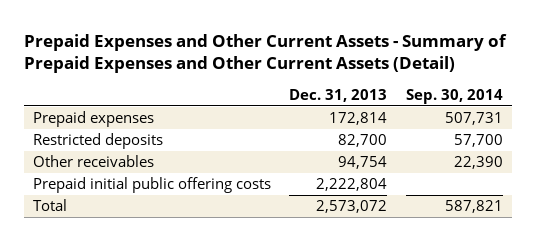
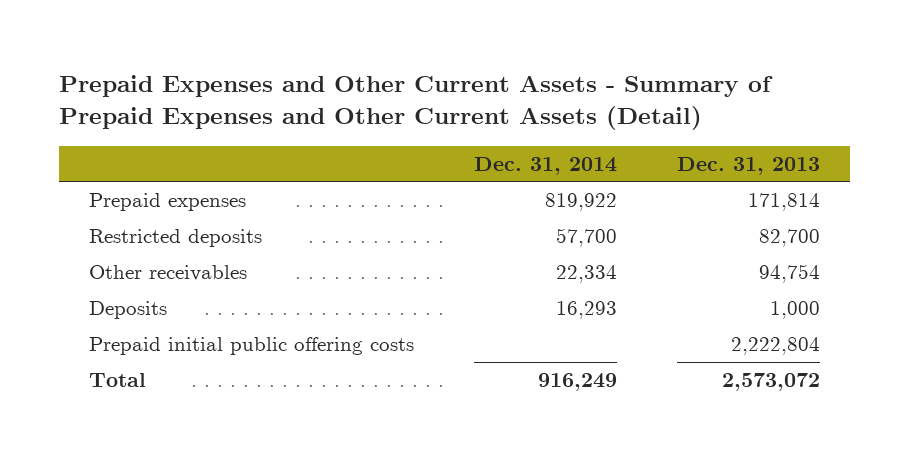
[405,89,503,105] Sep. 30, 2014 -> none
none -> [473,156,617,175] Dec. 31, 2014
[329,112,388,126] 172,814 -> [747,193,820,212] 171,814
none -> [89,301,168,320] Deposits

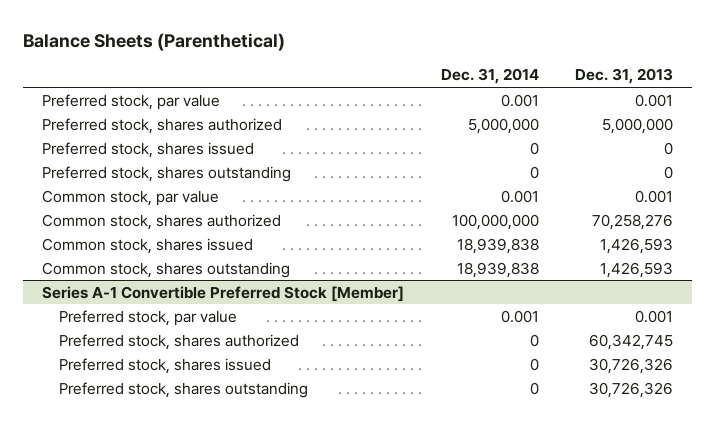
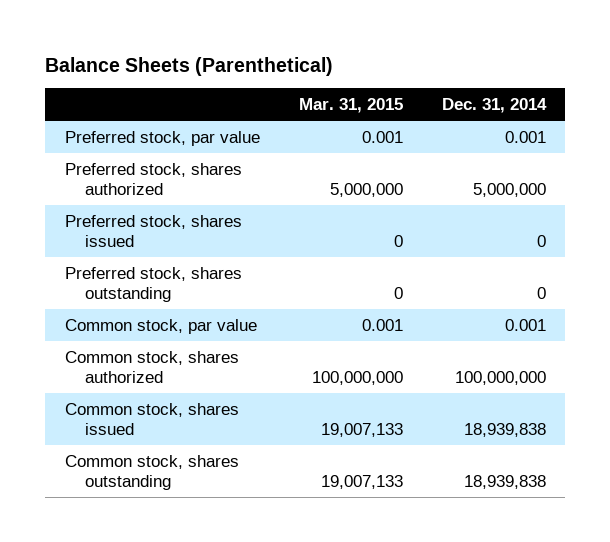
[575,68,674,85] Dec. 31, 2013 -> none
none -> [298,98,403,114] Mar. 31, 2015
[41,285,404,302] Series A-1 Convertible Preferred Stock [Member] -> none
[59,309,238,326] Preferred stock, par value -> none
[59,333,300,350] Preferred stock, shares authorized -> none
[59,357,272,374] Preferred stock, shares issued -> none
[59,381,309,398] Preferred stock, shares outstanding -> none

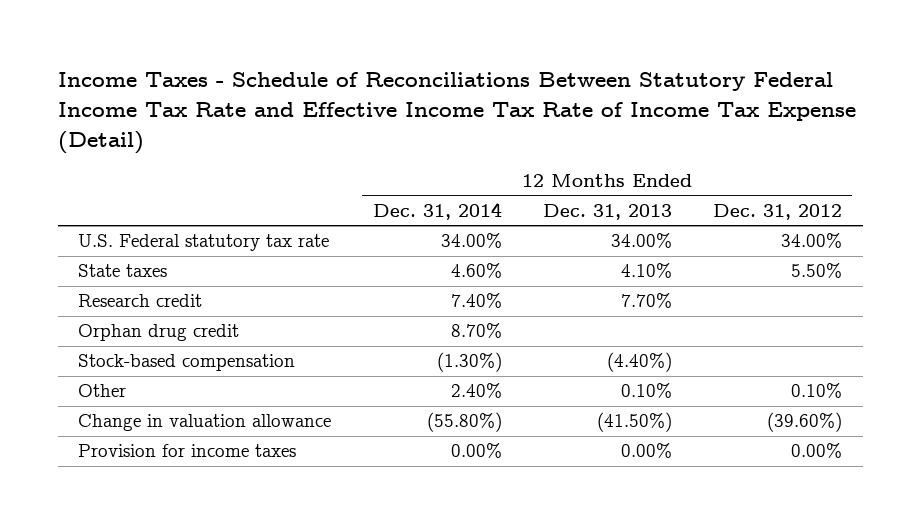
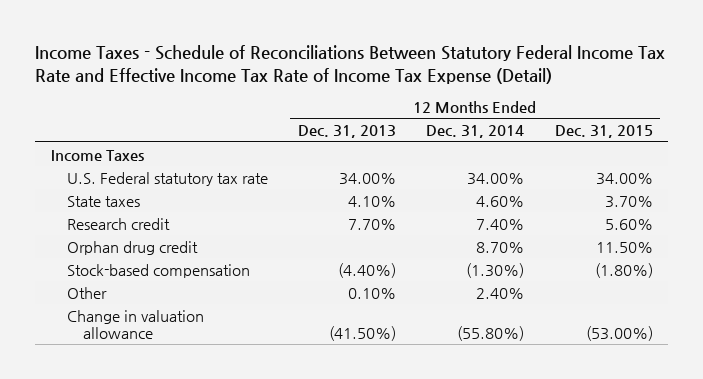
[713,203,843,220] Dec. 31, 2012 -> none
none -> [554,125,653,139] Dec. 31, 2015
none -> [50,149,144,161] Income Taxes
[78,444,297,458] Provision for income taxes -> none

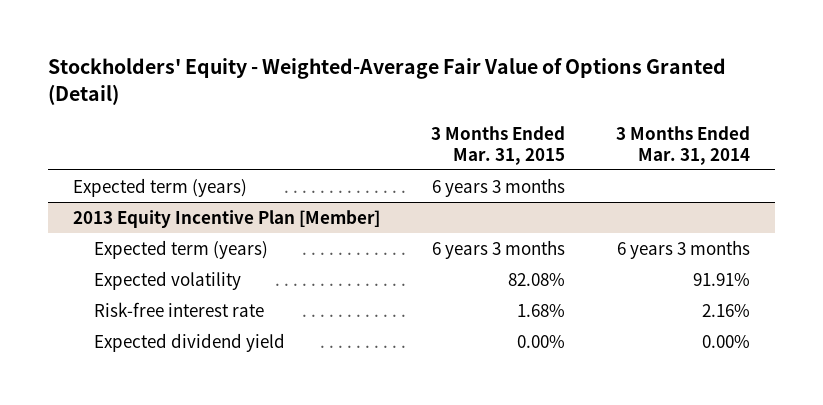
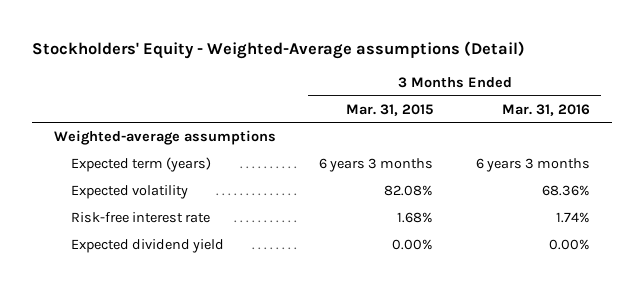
[47,58,726,105] Stockholders' Equity - Weighted-Average Fair Value of Options Granted (Detail) -> [31,41,525,60] Stockholders' Equity - Weighted-Average assumptions (Detail)
[615,125,750,165] 3 Months Ended Mar. 31, 2014 -> none
none -> [502,103,591,116] Mar. 31, 2016
[73,177,248,197] Expected term (years) -> none
[73,209,381,228] 2013 Equity Incentive Plan [Member] -> none
none -> [53,129,276,145] Weighted-average assumptions

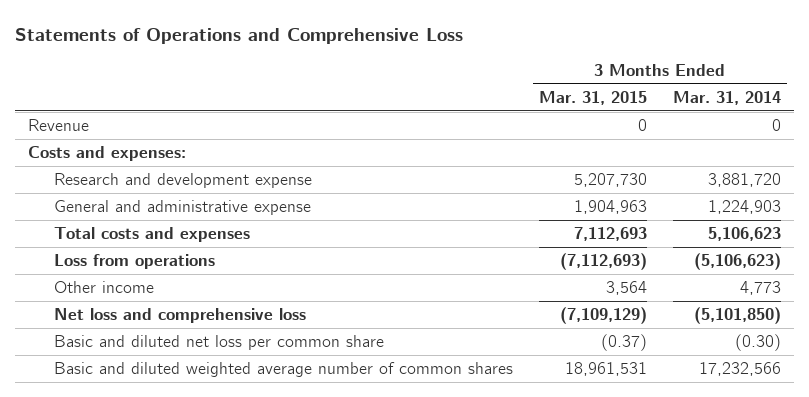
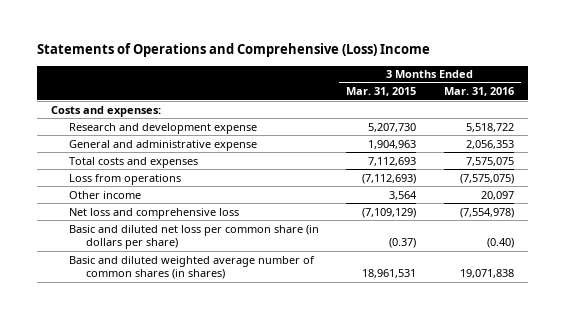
[15,27,464,44] Statements of Operations and Comprehensive Loss -> [37,43,431,58] Statements of Operations and Comprehensive (Loss) Income
[672,90,781,105] Mar. 31, 2014 -> none
none -> [444,87,515,97] Mar. 31, 2016
[28,119,90,132] Revenue -> none
[54,335,385,351] Basic and diluted net loss per common share -> [68,224,319,250] Basic and diluted net loss per common share (in dollars per share)
[54,362,514,378] Basic and diluted weighted average number of common shares -> [68,255,315,280] Basic and diluted weighted average number of common shares (in shares)

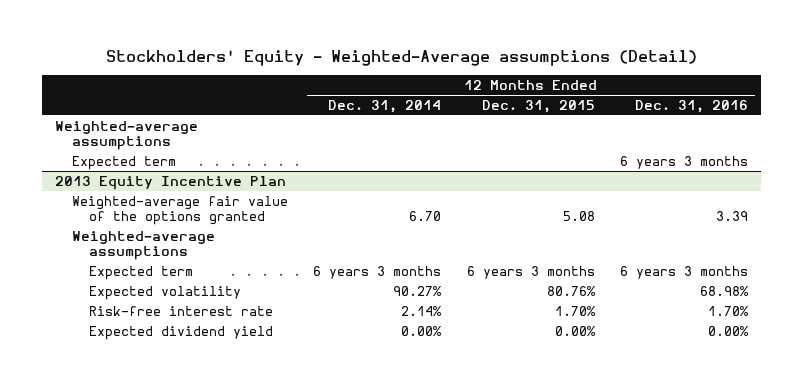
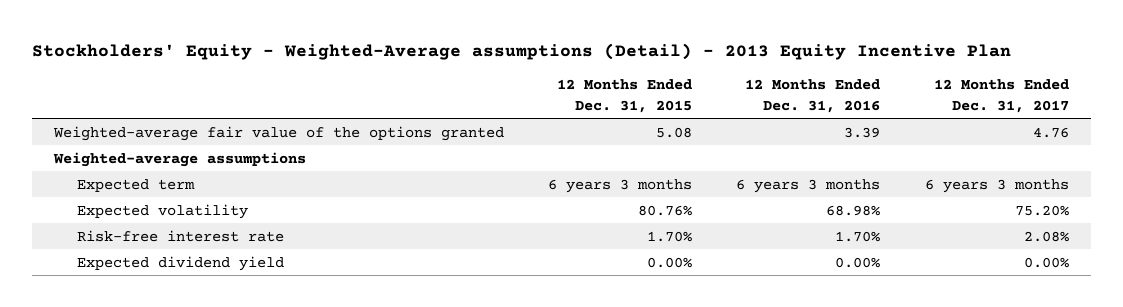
[105,50,697,67] Stockholders' Equity - Weighted-Average assumptions (Detail) -> [32,43,1012,61] Stockholders' Equity - Weighted-Average assumptions (Detail) - 2013 Equity Incentive Plan
[328,99,442,113] Dec. 31, 2014 -> none
none -> [933,79,1069,113] 12 Months Ended Dec. 31, 2017
[54,120,198,150] Weighted-average assumptions -> none
[72,155,177,170] Expected term -> none
[54,175,286,190] 2013 Equity Incentive Plan -> none

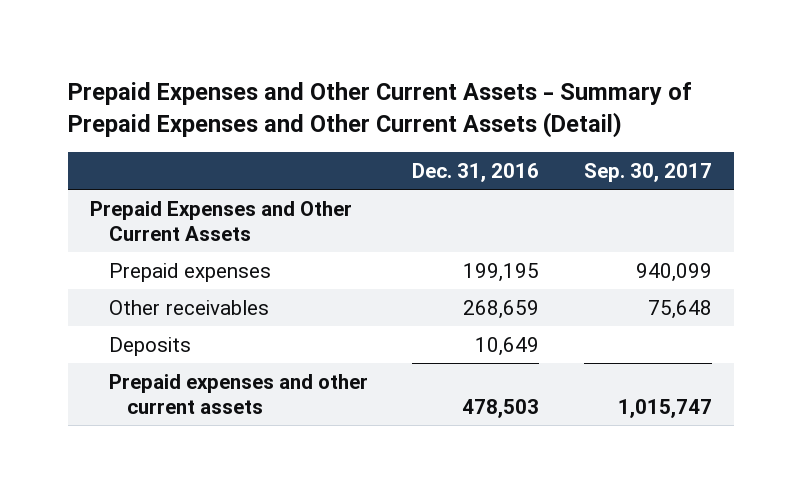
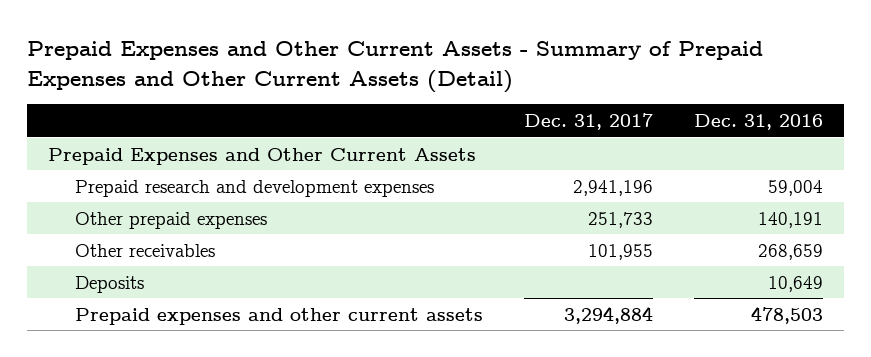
[583,163,712,183] Sep. 30, 2017 -> none
none -> [524,113,654,131] Dec. 31, 2017
[108,262,271,282] Prepaid expenses -> [74,179,434,197] Prepaid research and development expenses
[463,262,540,282] 199,195 -> [768,179,824,196] 59,004
none -> [74,211,267,229] Other prepaid expenses

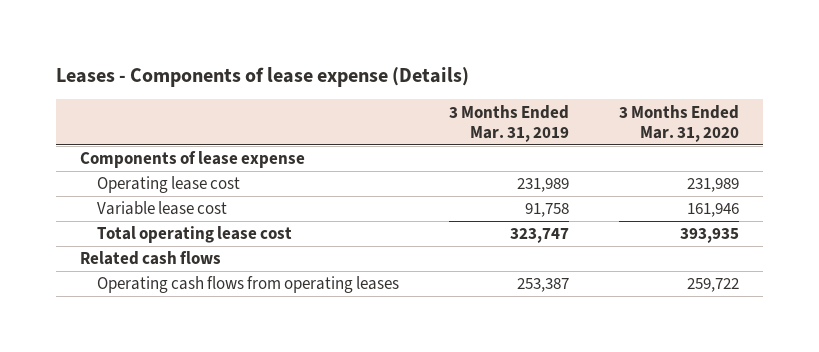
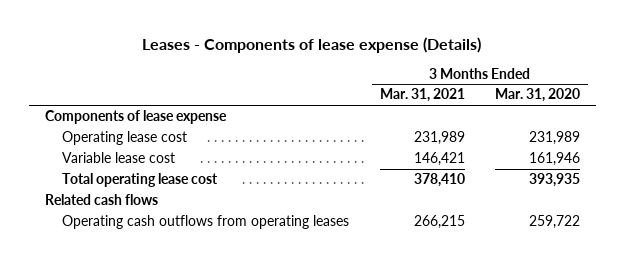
[449,104,570,142] 3 Months Ended Mar. 31, 2019 -> none
none -> [379,88,465,103] Mar. 31, 2021
[97,276,400,294] Operating cash flows from operating leases -> [61,215,349,230] Operating cash outflows from operating leases

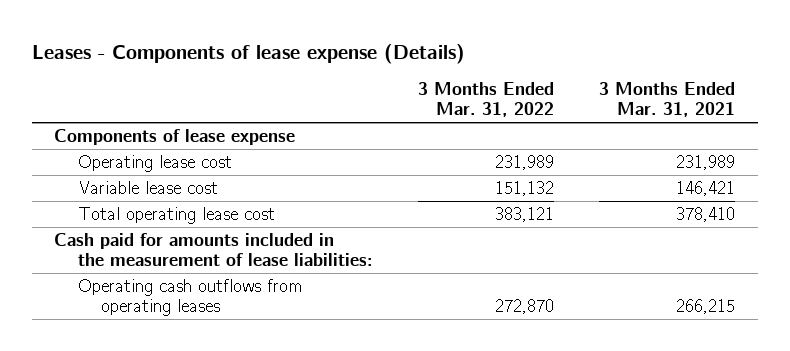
[495,88,581,103] Mar. 31, 2020 -> none
none -> [417,82,554,118] 3 Months Ended Mar. 31, 2022
[44,194,158,206] Related cash flows -> [54,233,373,267] Cash paid for amounts included in the measurement of lease liabilities:

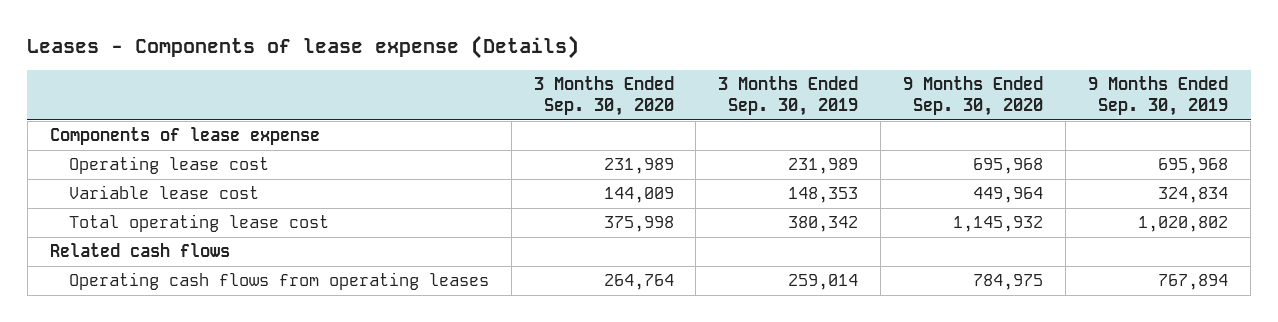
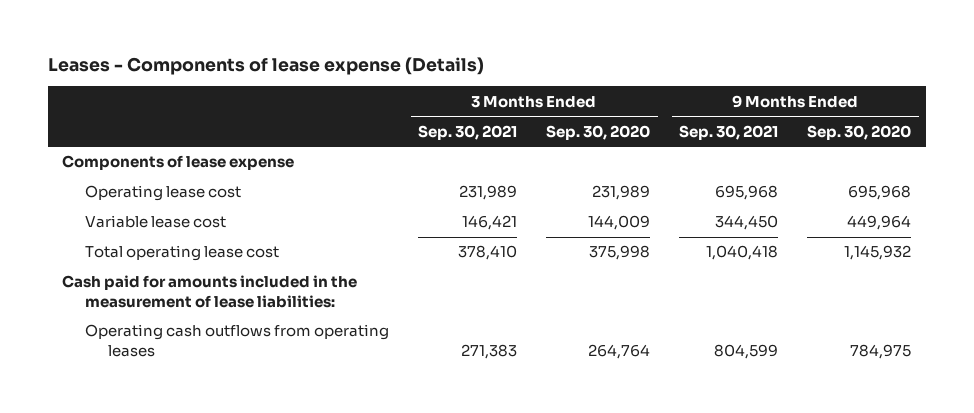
[718,76,859,117] 3 Months Ended Sep. 30, 2019 -> none
[1088,76,1229,117] 9 Months Ended Sep. 30, 2019 -> none
none -> [418,124,518,140] Sep. 30, 2021
none -> [679,124,779,140] Sep. 30, 2021
[49,243,230,258] Related cash flows -> [62,275,358,308] Cash paid for amounts included in the measurement of lease liabilities:
[68,272,489,291] Operating cash flows from operating leases -> [85,324,390,357] Operating cash outflows from operating leases

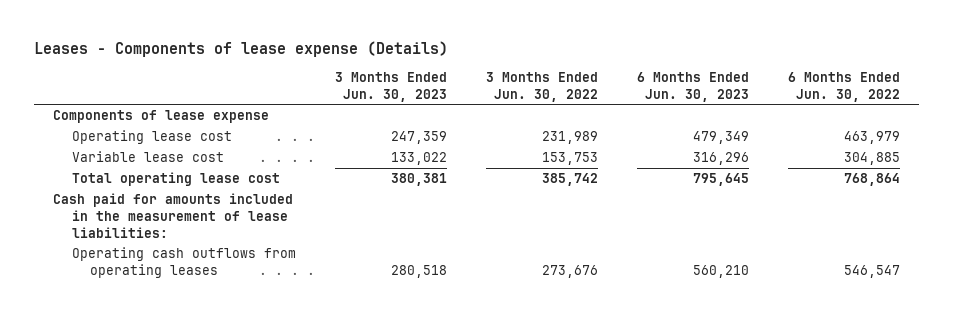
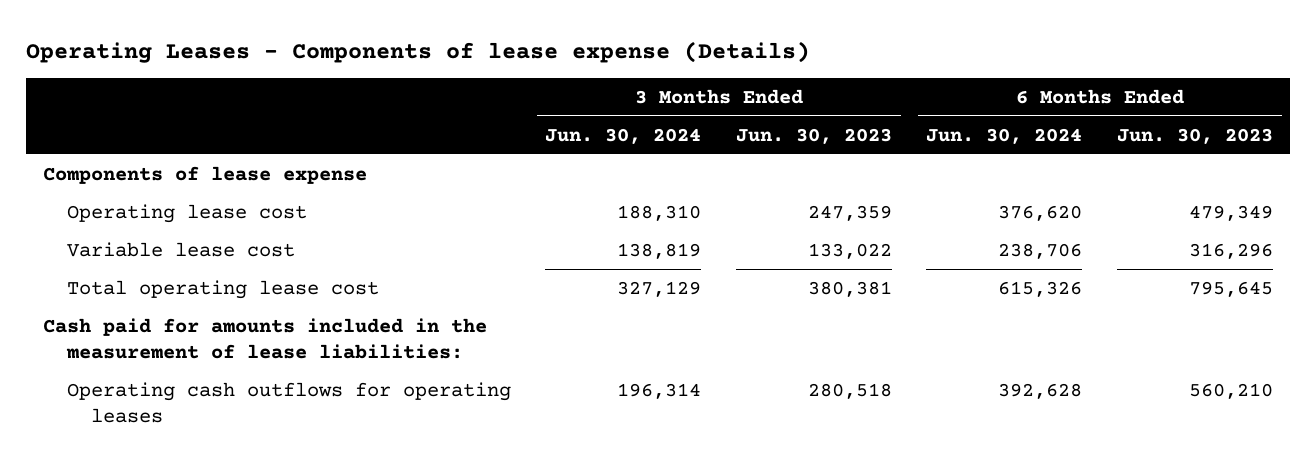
[33,40,448,57] Leases - Components of lease expense (Details) -> [25,40,810,63] Operating Leases - Components of lease expense (Details)
[485,71,598,102] 3 Months Ended Jun. 30, 2022 -> none
[787,71,900,102] 6 Months Ended Jun. 30, 2022 -> none
none -> [545,127,702,144] Jun. 30, 2024
none -> [926,127,1083,144] Jun. 30, 2024
[71,247,296,278] Operating cash outflows from operating leases -> [66,381,511,423] Operating cash outflows for operating leases

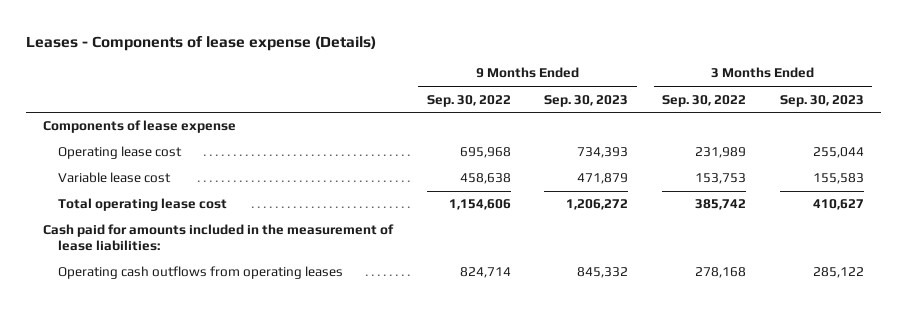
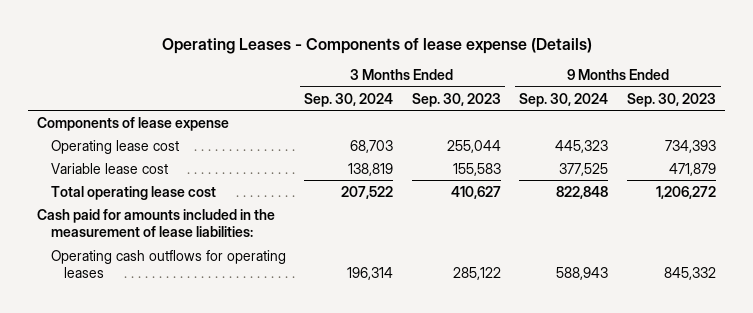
[26,35,377,51] Leases - Components of lease expense (Details) -> [161,37,592,54] Operating Leases - Components of lease expense (Details)
[426,94,511,107] Sep. 30, 2022 -> none
[662,94,747,107] Sep. 30, 2022 -> none
none -> [304,92,394,107] Sep. 30, 2024
none -> [519,92,609,107] Sep. 30, 2024
[57,266,343,280] Operating cash outflows from operating leases -> [50,249,286,279] Operating cash outflows for operating leases

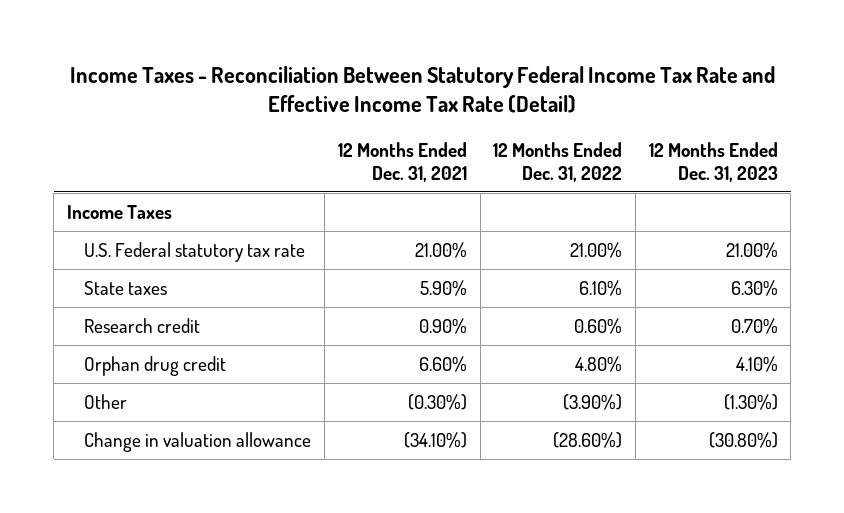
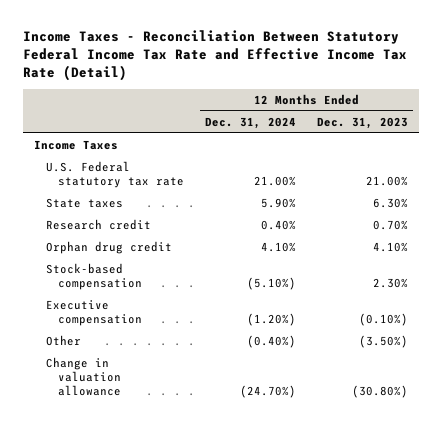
[337,142,467,182] 12 Months Ended Dec. 31, 2021 -> none
[493,142,623,182] 12 Months Ended Dec. 31, 2022 -> none
none -> [205,116,297,129] Dec. 31, 2024
none -> [46,263,143,290] Stock-based compensation
none -> [46,300,143,326] Executive compensation
[723,393,778,410] (1.30%) -> [359,335,409,349] (3.50%)

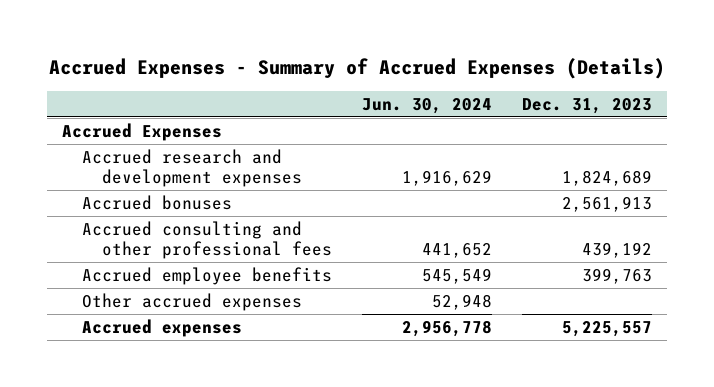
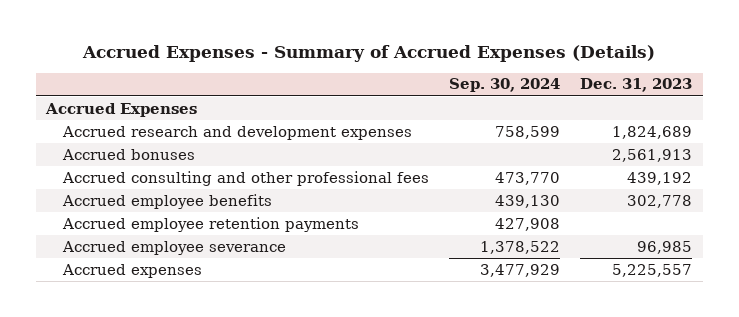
[361,97,492,114] Jun. 30, 2024 -> none
none -> [449,78,561,93] Sep. 30, 2024
[81,292,302,311] Other accrued expenses -> none
[581,267,652,284] 399,763 -> [627,194,693,208] 302,778
none -> [61,216,359,232] Accrued employee retention payments
none -> [61,240,286,255] Accrued employee severance

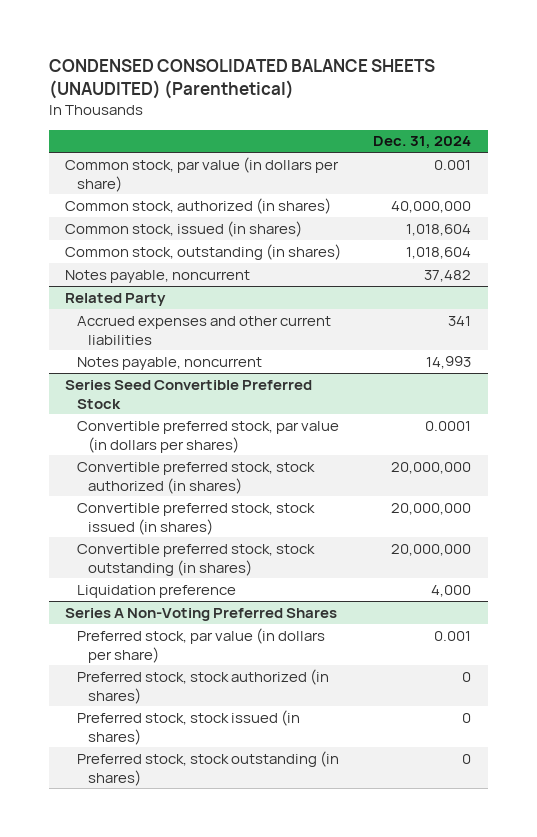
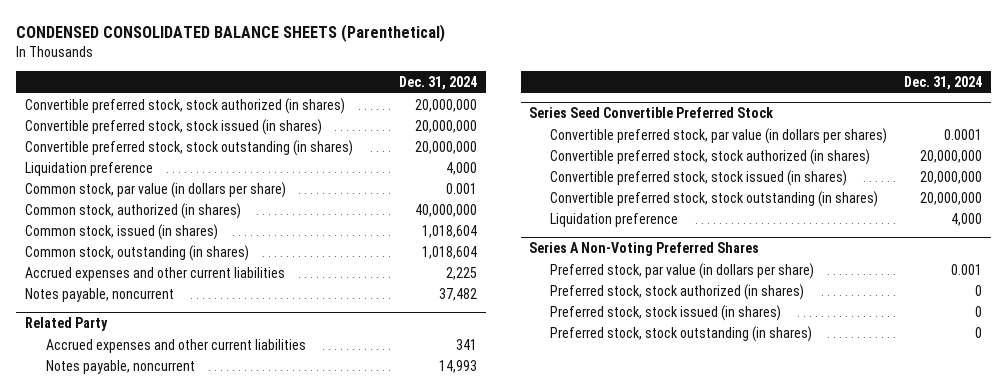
[48,58,435,99] CONDENSED CONSOLIDATED BALANCE SHEETS (UNAUDITED) (Parenthetical) -> [16,24,446,43] CONDENSED CONSOLIDATED BALANCE SHEETS (Parenthetical)
none -> [24,97,345,114] Convertible preferred stock, stock authorized (in shares)
none -> [24,118,322,135] Convertible preferred stock, stock issued (in shares)
none -> [24,139,353,156] Convertible preferred stock, stock outstanding (in shares)
none -> [24,161,153,176] Liquidation preference
none -> [24,266,285,281] Accrued expenses and other current liabilities

